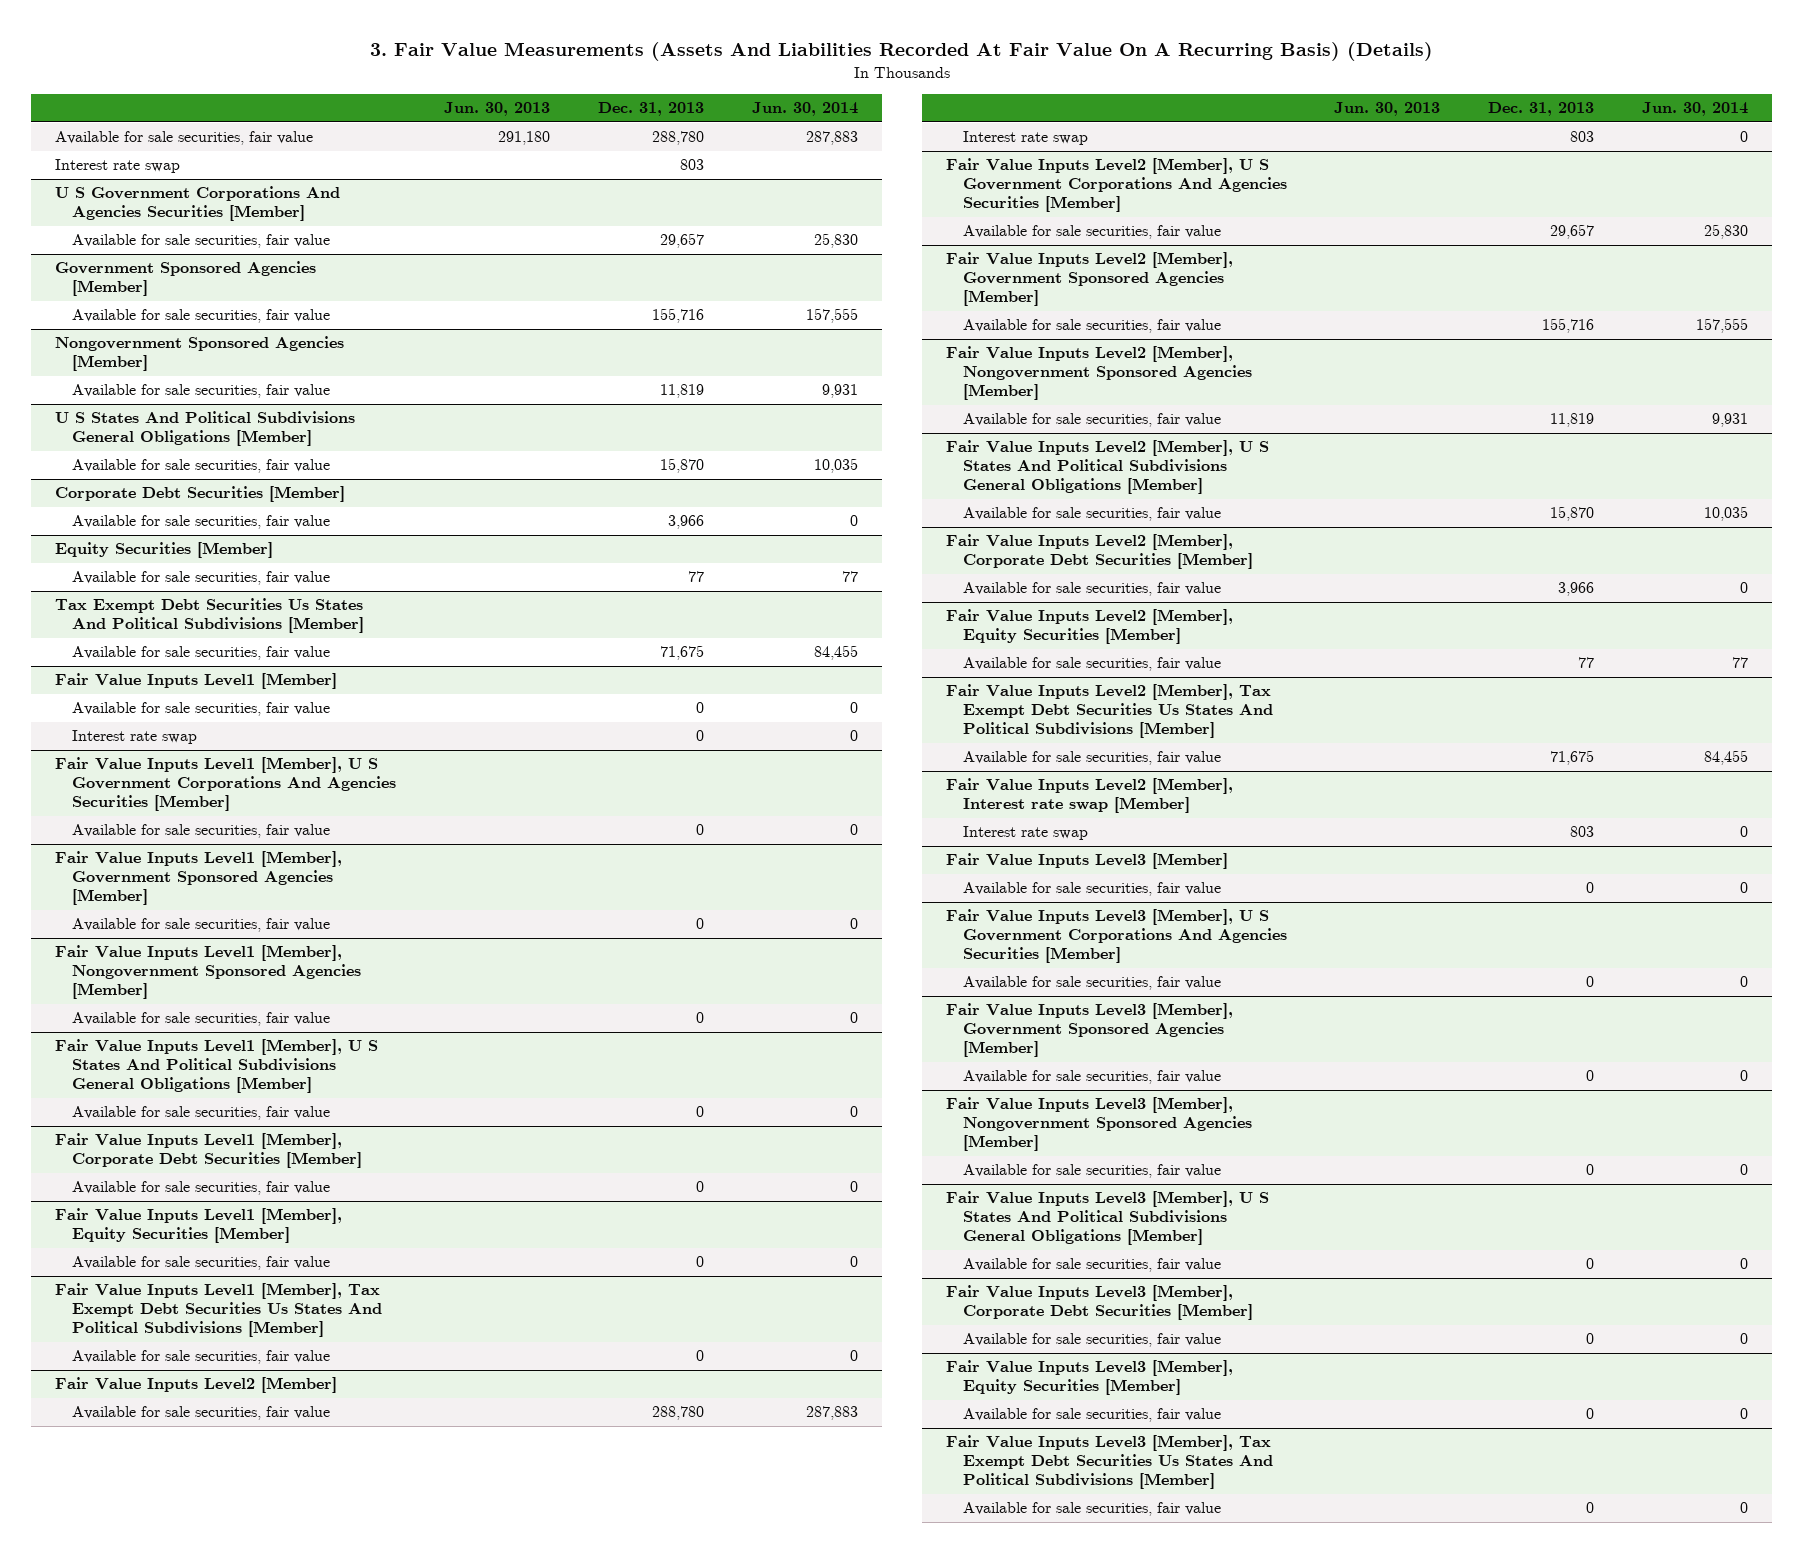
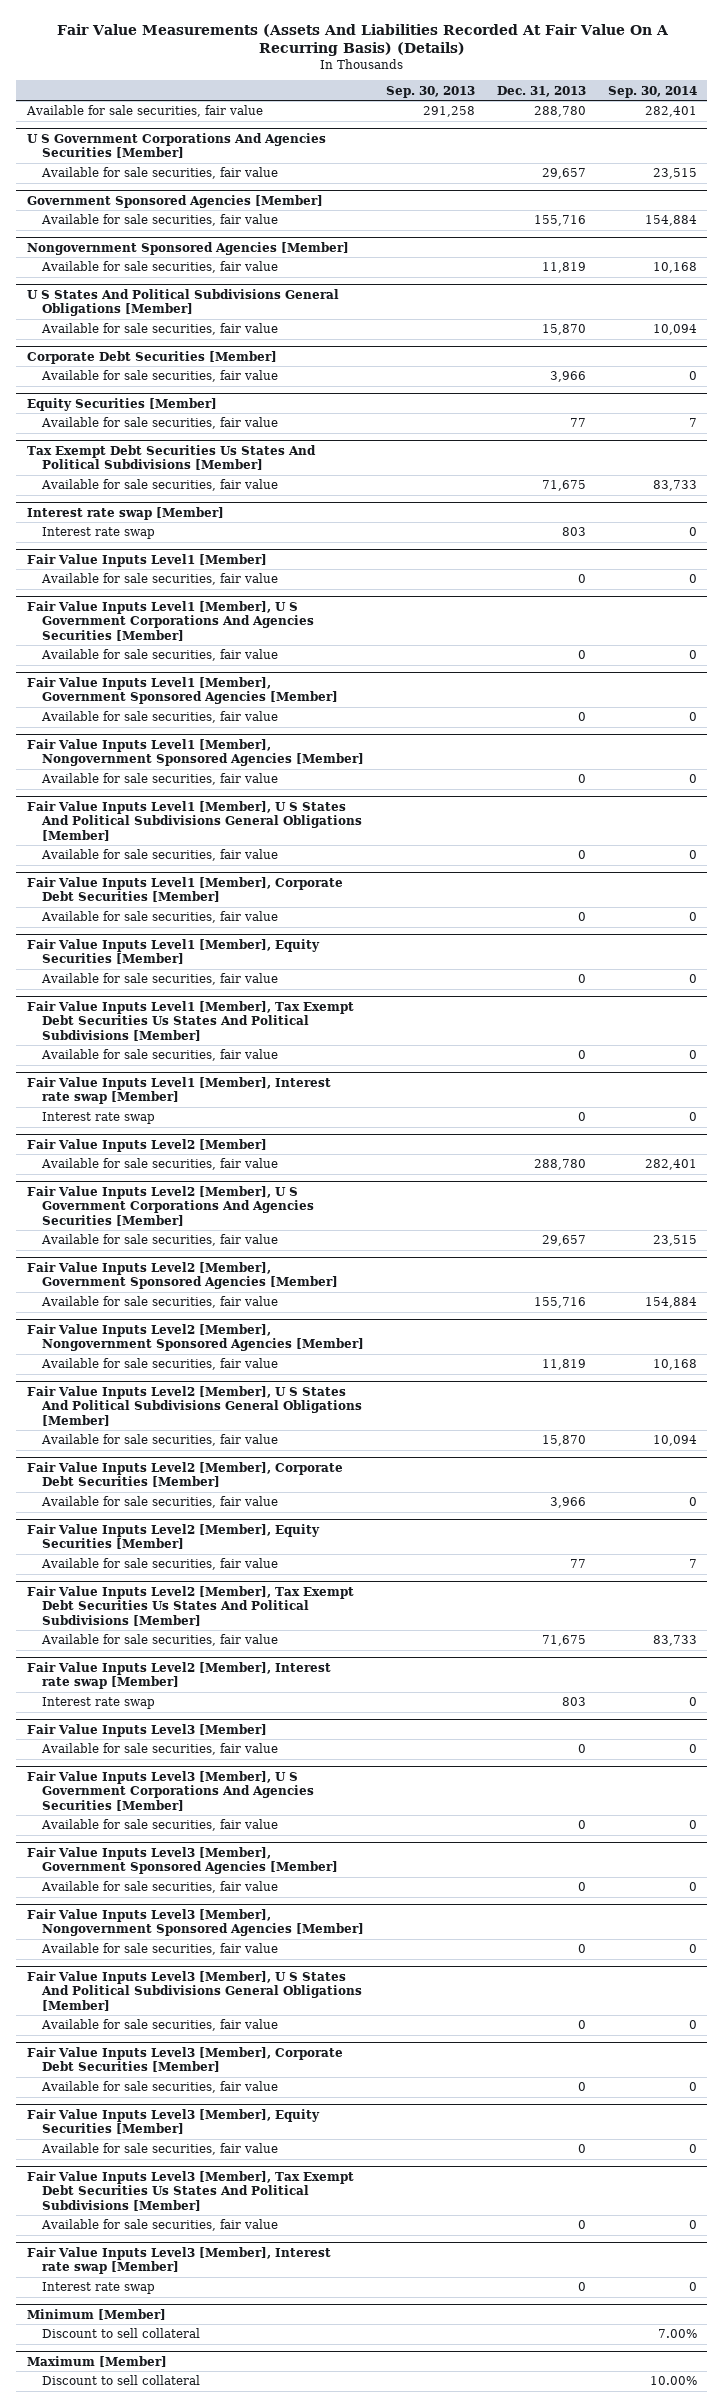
[369,42,1433,62] 3. Fair Value Measurements (Assets And Liabilities Recorded At Fair Value On A Recurring Basis) (Details) -> [56,23,669,56] Fair Value Measurements (Assets And Liabilities Recorded At Fair Value On A Recurring Basis) (Details)
[443,102,550,117] Jun. 30, 2013 -> none
[751,102,858,117] Jun. 30, 2014 -> none
none -> [385,85,475,98] Sep. 30, 2013
none -> [607,85,697,98] Sep. 30, 2014
[55,159,181,174] Interest rate swap -> none
none -> [27,506,225,520] Interest rate swap [Member]
none -> [42,527,156,540] Interest rate swap
[72,730,198,745] Interest rate swap -> none
none -> [27,1076,332,1105] Fair Value Inputs Level1 [Member], Interest rate swap [Member]
none -> [42,1112,156,1125] Interest rate swap
[962,131,1088,146] Interest rate swap -> none
none -> [27,2246,332,2275] Fair Value Inputs Level3 [Member], Interest rate swap [Member]
none -> [42,2282,156,2295] Interest rate swap
none -> [27,2308,167,2320] Minimum [Member]
none -> [42,2328,201,2339] Discount to sell collateral
none -> [27,2355,168,2367] Maximum [Member]
none -> [42,2375,201,2386] Discount to sell collateral

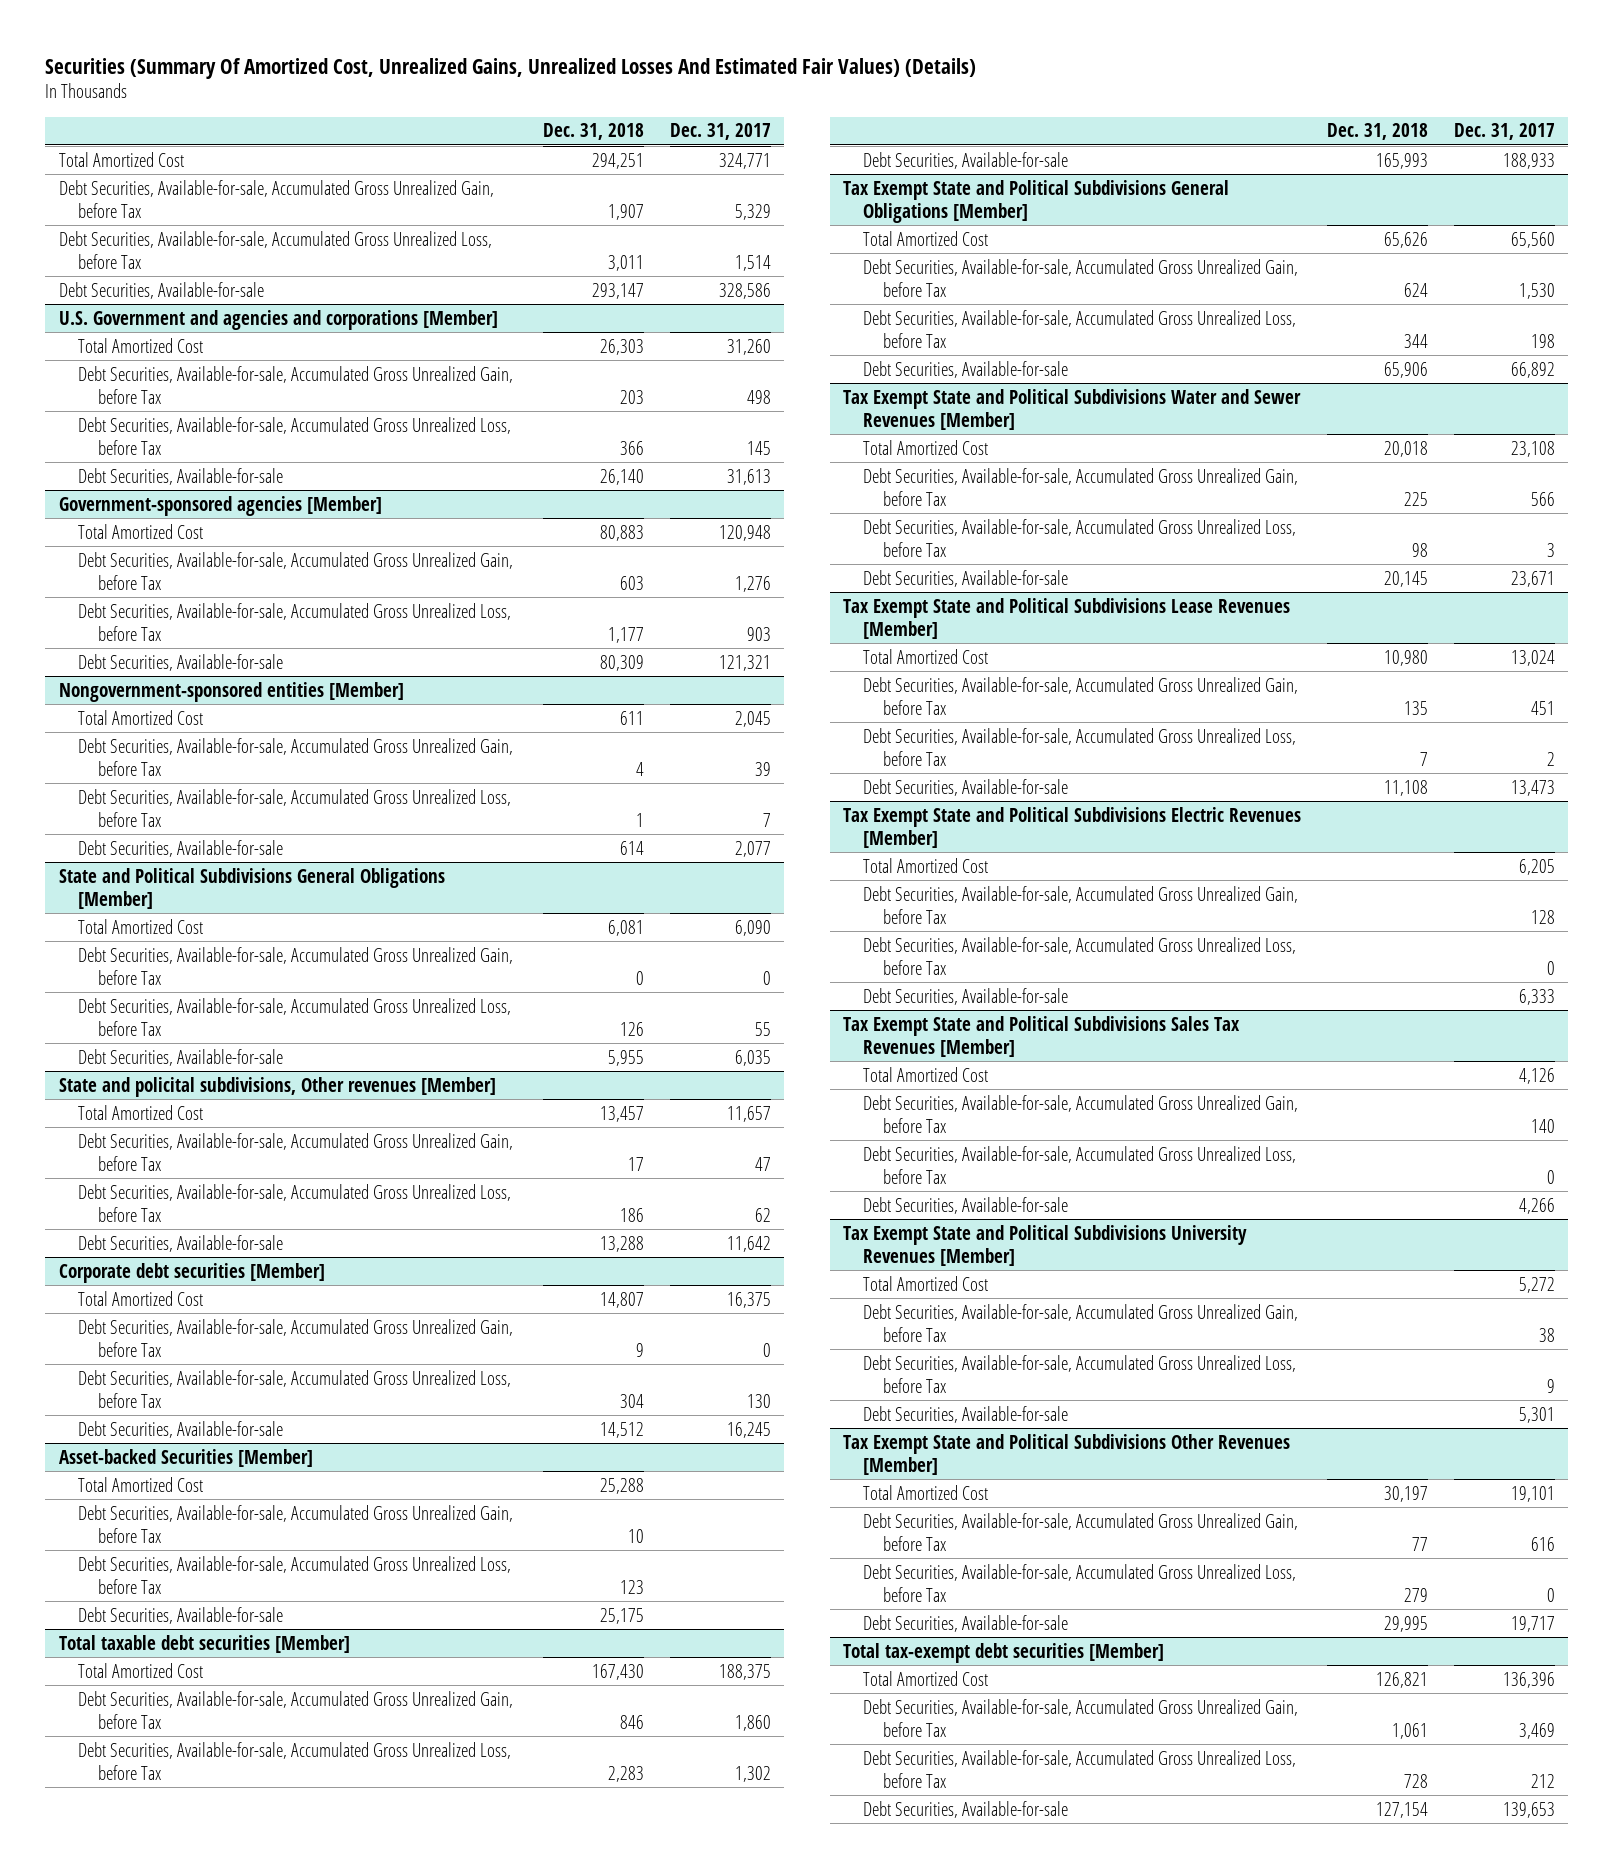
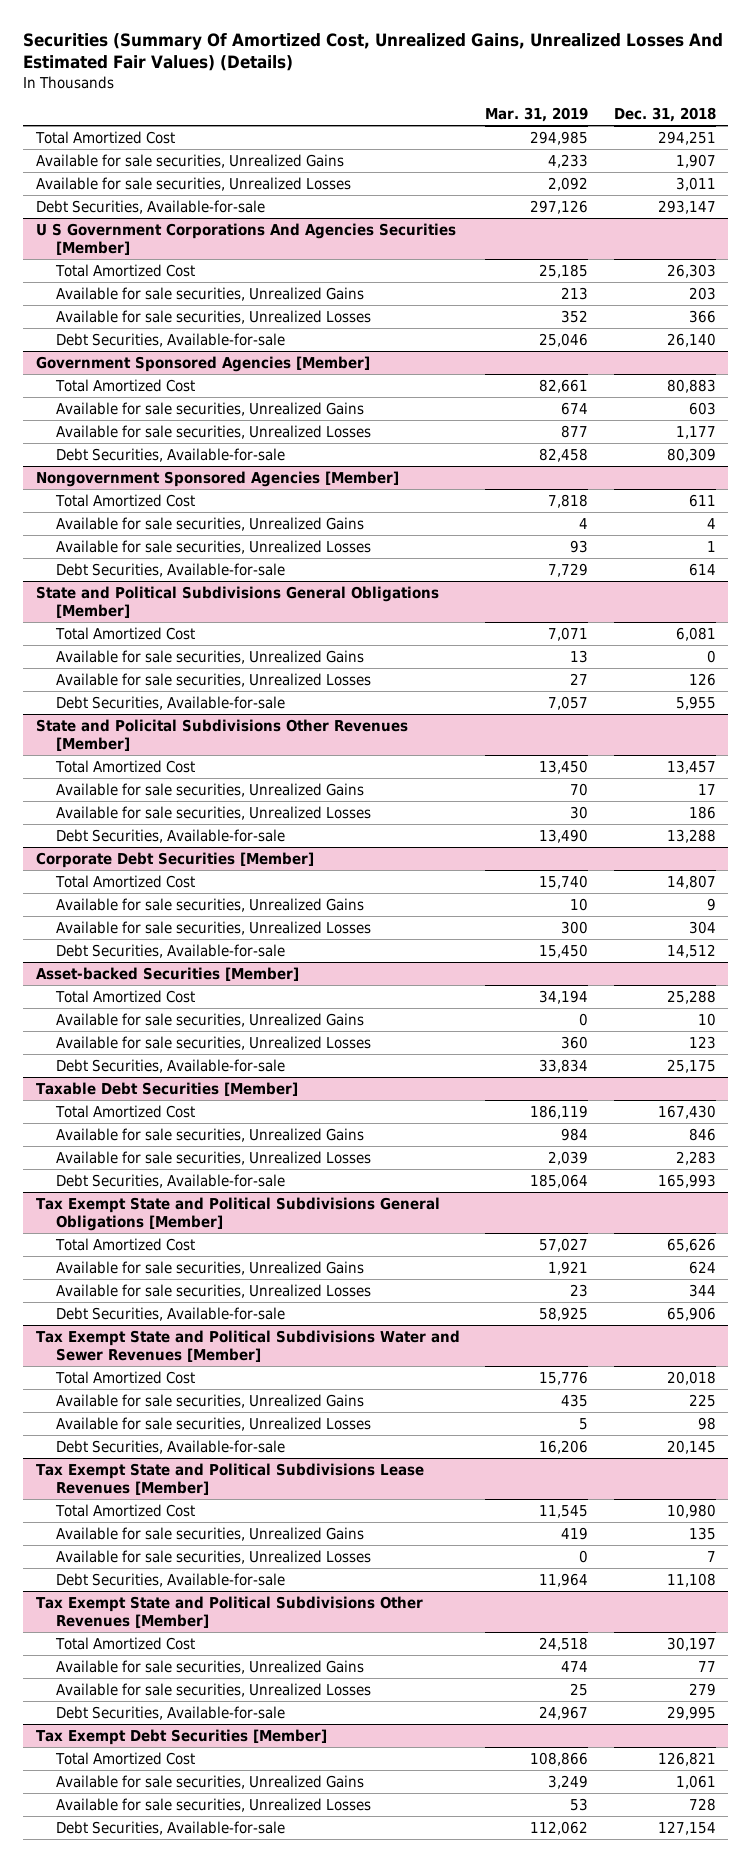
[670,123,772,141] Dec. 31, 2017 -> none
none -> [485,107,589,123] Mar. 31, 2019
[58,179,494,218] Debt Securities, Available-for-sale, Accumulated Gross Unrealized Gain, before Tax -> [35,153,344,168] Available for sale securities, Unrealized Gains
[58,230,492,269] Debt Securities, Available-for-sale, Accumulated Gross Unrealized Loss, before Tax -> [35,176,351,191] Available for sale securities, Unrealized Losses
[58,309,498,330] U.S. Government and agencies and corporations [Member] -> [35,222,456,256] U S Government Corporations And Agencies Securities [Member]
[78,365,514,404] Debt Securities, Available-for-sale, Accumulated Gross Unrealized Gain, before Tax -> [56,286,365,301] Available for sale securities, Unrealized Gains
[78,416,512,455] Debt Securities, Available-for-sale, Accumulated Gross Unrealized Loss, before Tax -> [56,309,372,324] Available for sale securities, Unrealized Losses
[58,495,382,516] Government-sponsored agencies [Member] -> [35,355,370,372] Government Sponsored Agencies [Member]
[78,551,514,590] Debt Securities, Available-for-sale, Accumulated Gross Unrealized Gain, before Tax -> [56,401,365,416] Available for sale securities, Unrealized Gains
[78,602,512,641] Debt Securities, Available-for-sale, Accumulated Gross Unrealized Loss, before Tax -> [56,424,372,439] Available for sale securities, Unrealized Losses
[58,681,404,702] Nongovernment-sponsored entities [Member] -> [35,470,399,487] Nongovernment Sponsored Agencies [Member]
[78,737,514,776] Debt Securities, Available-for-sale, Accumulated Gross Unrealized Gain, before Tax -> [56,516,365,531] Available for sale securities, Unrealized Gains
[78,788,512,827] Debt Securities, Available-for-sale, Accumulated Gross Unrealized Loss, before Tax -> [56,539,372,554] Available for sale securities, Unrealized Losses
[78,946,514,985] Debt Securities, Available-for-sale, Accumulated Gross Unrealized Gain, before Tax -> [56,649,365,664] Available for sale securities, Unrealized Gains
[78,997,512,1036] Debt Securities, Available-for-sale, Accumulated Gross Unrealized Loss, before Tax -> [56,672,372,687] Available for sale securities, Unrealized Losses
[58,1076,496,1097] State and policital subdivisions, Other revenues [Member] -> [35,718,408,752] State and Policital Subdivisions Other Revenues [Member]
[78,1132,514,1171] Debt Securities, Available-for-sale, Accumulated Gross Unrealized Gain, before Tax -> [56,782,365,797] Available for sale securities, Unrealized Gains
[78,1183,512,1222] Debt Securities, Available-for-sale, Accumulated Gross Unrealized Loss, before Tax -> [56,805,372,820] Available for sale securities, Unrealized Losses
[58,1262,325,1283] Corporate debt securities [Member] -> [35,851,314,868] Corporate Debt Securities [Member]
[78,1318,514,1357] Debt Securities, Available-for-sale, Accumulated Gross Unrealized Gain, before Tax -> [56,897,365,912] Available for sale securities, Unrealized Gains
[78,1369,512,1408] Debt Securities, Available-for-sale, Accumulated Gross Unrealized Loss, before Tax -> [56,920,372,935] Available for sale securities, Unrealized Losses
[78,1504,514,1543] Debt Securities, Available-for-sale, Accumulated Gross Unrealized Gain, before Tax -> [56,1012,365,1027] Available for sale securities, Unrealized Gains
[78,1555,512,1594] Debt Securities, Available-for-sale, Accumulated Gross Unrealized Loss, before Tax -> [56,1035,372,1050] Available for sale securities, Unrealized Losses
[58,1634,350,1653] Total taxable debt securities [Member] -> [35,1081,298,1096] Taxable Debt Securities [Member]
[78,1690,514,1729] Debt Securities, Available-for-sale, Accumulated Gross Unrealized Gain, before Tax -> [56,1127,365,1142] Available for sale securities, Unrealized Gains
[78,1741,512,1780] Debt Securities, Available-for-sale, Accumulated Gross Unrealized Loss, before Tax -> [56,1150,372,1165] Available for sale securities, Unrealized Losses
[862,258,1298,297] Debt Securities, Available-for-sale, Accumulated Gross Unrealized Gain, before Tax -> [56,1260,365,1275] Available for sale securities, Unrealized Gains
[862,309,1296,348] Debt Securities, Available-for-sale, Accumulated Gross Unrealized Loss, before Tax -> [56,1283,372,1298] Available for sale securities, Unrealized Losses
[862,467,1298,506] Debt Securities, Available-for-sale, Accumulated Gross Unrealized Gain, before Tax -> [56,1393,365,1408] Available for sale securities, Unrealized Gains
[862,518,1296,557] Debt Securities, Available-for-sale, Accumulated Gross Unrealized Loss, before Tax -> [56,1416,372,1431] Available for sale securities, Unrealized Losses
[862,676,1298,715] Debt Securities, Available-for-sale, Accumulated Gross Unrealized Gain, before Tax -> [56,1526,365,1541] Available for sale securities, Unrealized Gains
[862,727,1296,766] Debt Securities, Available-for-sale, Accumulated Gross Unrealized Loss, before Tax -> [56,1549,372,1564] Available for sale securities, Unrealized Losses
[842,806,1301,848] Tax Exempt State and Political Subdivisions Electric Revenues [Member] -> none
[862,857,988,873] Total Amortized Cost -> none
[862,885,1298,924] Debt Securities, Available-for-sale, Accumulated Gross Unrealized Gain, before Tax -> none
[862,936,1296,975] Debt Securities, Available-for-sale, Accumulated Gross Unrealized Loss, before Tax -> none
[862,987,1068,1005] Debt Securities, Available-for-sale -> none
[842,1015,1240,1057] Tax Exempt State and Political Subdivisions Sales Tax Revenues [Member] -> none
[862,1066,988,1082] Total Amortized Cost -> none
[862,1094,1298,1133] Debt Securities, Available-for-sale, Accumulated Gross Unrealized Gain, before Tax -> none
[862,1145,1296,1184] Debt Securities, Available-for-sale, Accumulated Gross Unrealized Loss, before Tax -> none
[862,1196,1068,1214] Debt Securities, Available-for-sale -> none
[842,1224,1247,1266] Tax Exempt State and Political Subdivisions University Revenues [Member] -> none
[862,1275,988,1291] Total Amortized Cost -> none
[862,1303,1298,1342] Debt Securities, Available-for-sale, Accumulated Gross Unrealized Gain, before Tax -> none
[862,1354,1296,1393] Debt Securities, Available-for-sale, Accumulated Gross Unrealized Loss, before Tax -> none
[862,1405,1068,1423] Debt Securities, Available-for-sale -> none
[862,1512,1298,1551] Debt Securities, Available-for-sale, Accumulated Gross Unrealized Gain, before Tax -> [56,1659,365,1674] Available for sale securities, Unrealized Gains
[862,1563,1296,1602] Debt Securities, Available-for-sale, Accumulated Gross Unrealized Loss, before Tax -> [56,1682,372,1697] Available for sale securities, Unrealized Losses
[842,1642,1164,1663] Total tax-exempt debt securities [Member] -> [35,1728,327,1745] Tax Exempt Debt Securities [Member]
[862,1698,1298,1737] Debt Securities, Available-for-sale, Accumulated Gross Unrealized Gain, before Tax -> [56,1774,365,1789] Available for sale securities, Unrealized Gains
[862,1749,1296,1788] Debt Securities, Available-for-sale, Accumulated Gross Unrealized Loss, before Tax -> [56,1797,372,1812] Available for sale securities, Unrealized Losses

